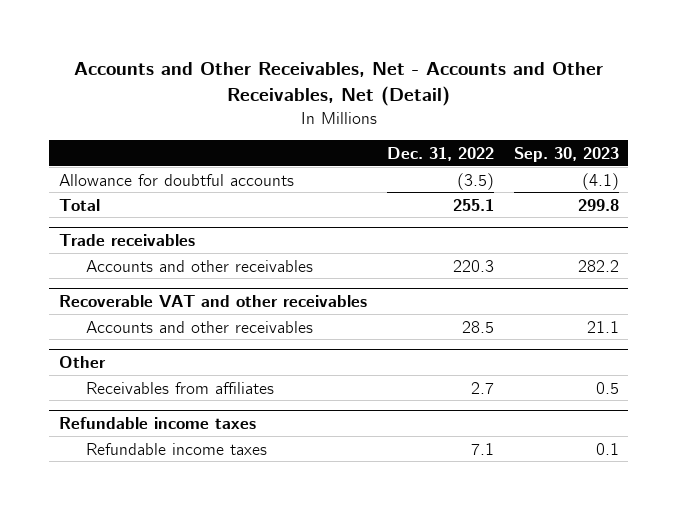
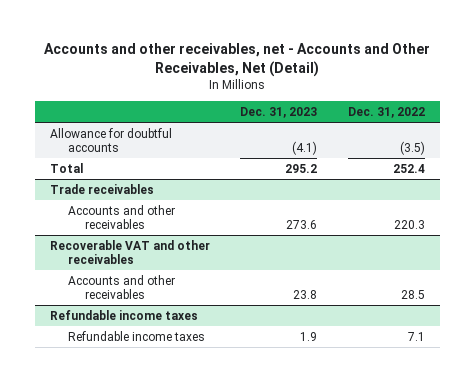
[73,62,603,107] Accounts and Other Receivables, Net - Accounts and Other Receivables, Net (Detail) -> [44,42,431,77] Accounts and other receivables, net - Accounts and Other Receivables, Net (Detail)
[513,146,619,162] Sep. 30, 2023 -> none
none -> [240,107,318,119] Dec. 31, 2023
[452,198,494,211] 255.1 -> [392,163,425,173] 252.4
[59,356,107,369] Other -> none
[85,381,274,394] Receivables from affiliates -> none

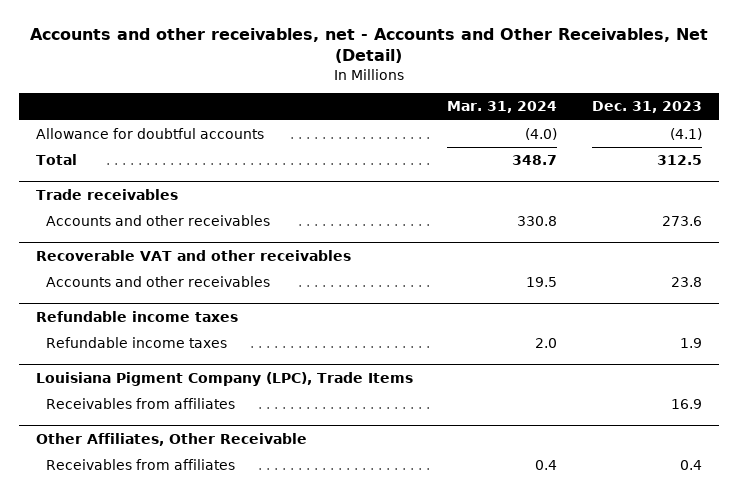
[347,107,425,119] Dec. 31, 2022 -> none
none -> [447,101,558,114] Mar. 31, 2024
[285,163,318,173] 295.2 -> [656,155,702,166] 312.5
none -> [35,371,413,386] Louisiana Pigment Company (LPC), Trade Items
none -> [46,398,236,410] Receivables from affiliates
none -> [35,432,307,446] Other Affiliates, Other Receivable
none -> [46,459,236,471] Receivables from affiliates

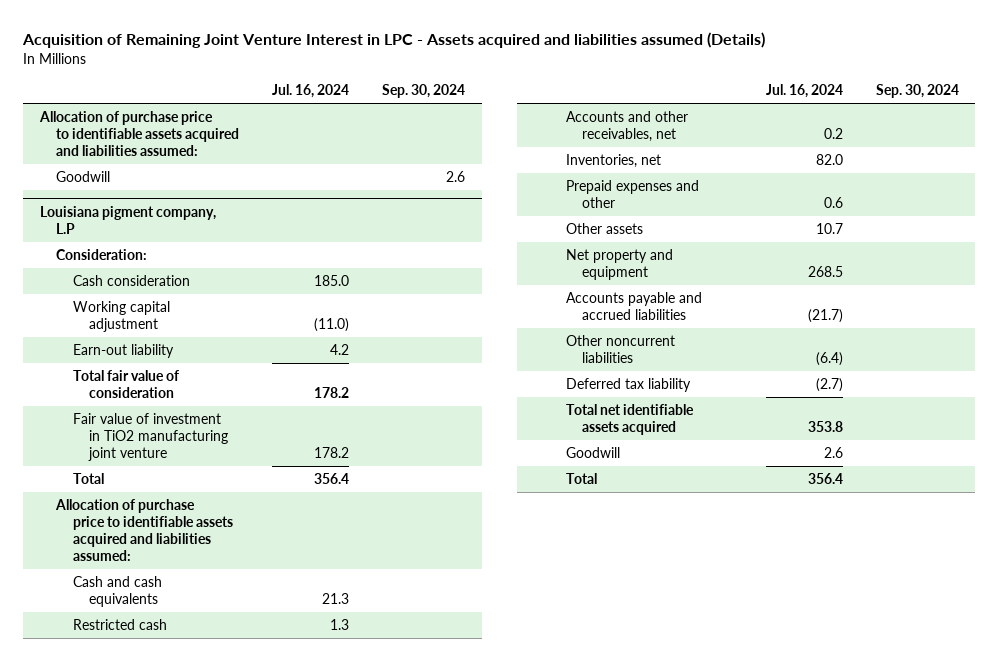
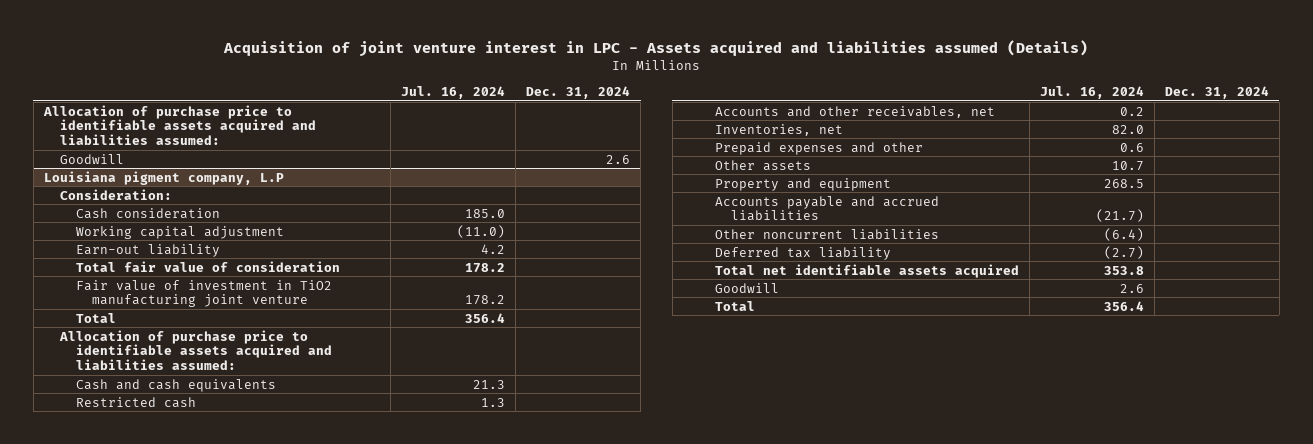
[22,31,766,48] Acquisition of Remaining Joint Venture Interest in LPC - Assets acquired and liabilities assumed (Details) -> [223,39,1089,57] Acquisition of joint venture interest in LPC - Assets acquired and liabilities assumed (Details)
[382,84,466,99] Sep. 30, 2024 -> none
none -> [526,86,631,100] Dec. 31, 2024
[565,248,673,281] Net property and equipment -> [714,177,891,191] Property and equipment

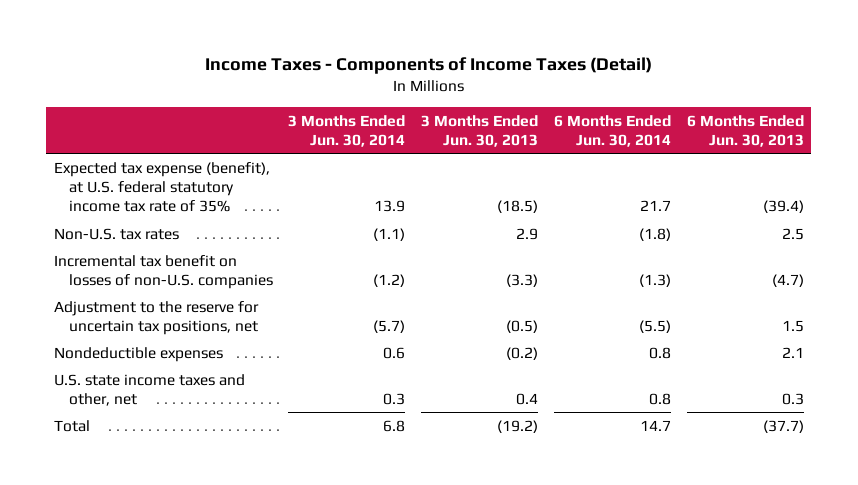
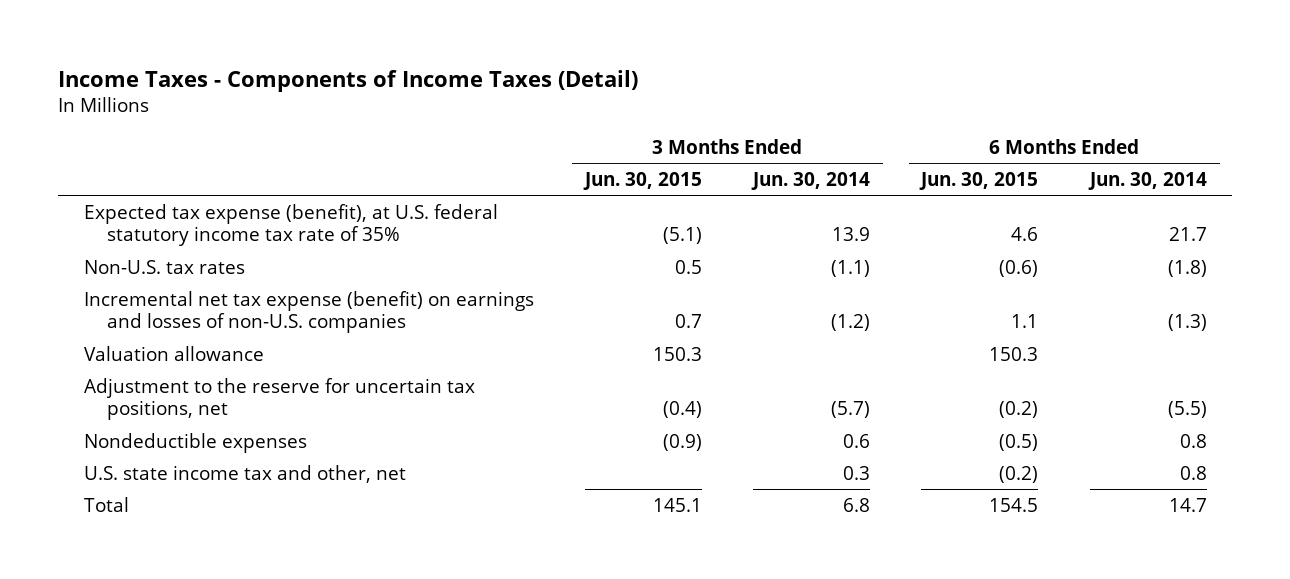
[421,114,539,147] 3 Months Ended Jun. 30, 2013 -> none
[686,114,804,147] 6 Months Ended Jun. 30, 2013 -> none
none -> [582,171,702,190] Jun. 30, 2015
none -> [919,171,1039,190] Jun. 30, 2015
[54,254,273,289] Incremental tax benefit on losses of non-U.S. companies -> [83,290,534,334] Incremental net tax expense (benefit) on earnings and losses of non-U.S. companies
none -> [83,345,264,361] Valuation allowance
[54,373,246,406] U.S. state income taxes and other, net -> [83,464,406,483] U.S. state income tax and other, net

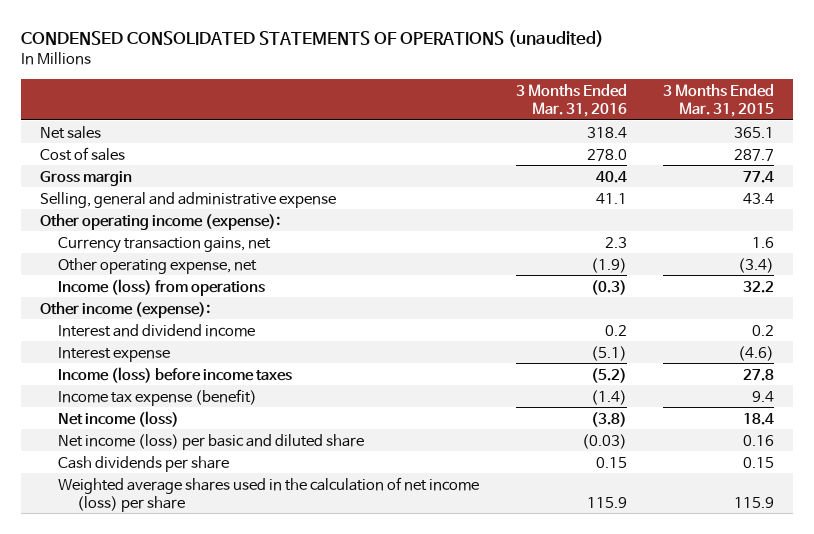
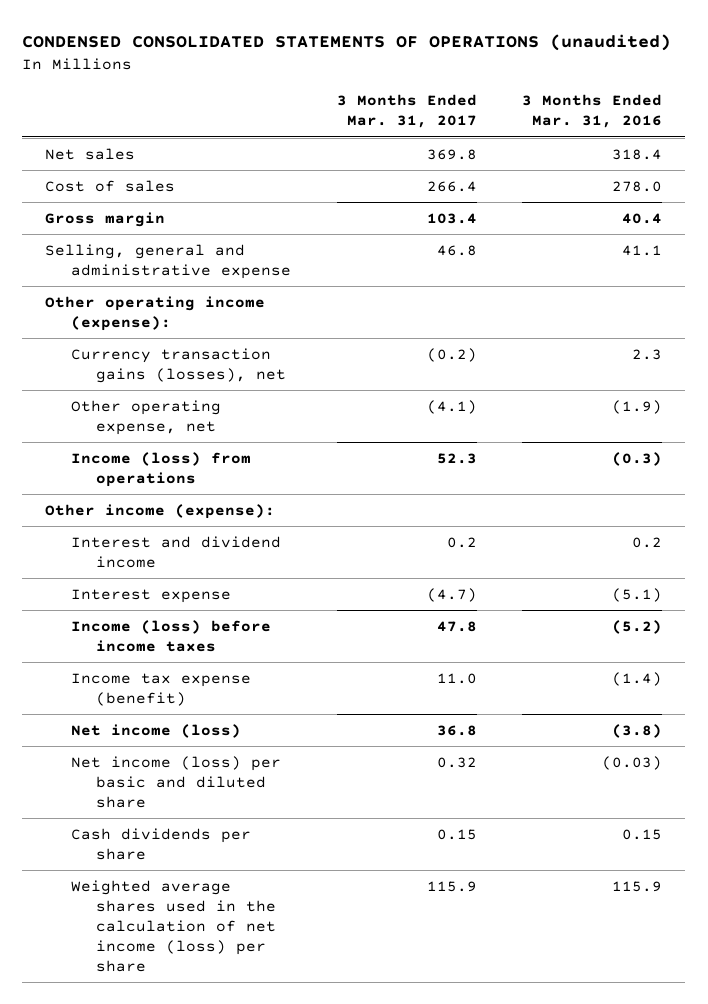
[663,83,775,117] 3 Months Ended Mar. 31, 2015 -> none
none -> [336,94,477,129] 3 Months Ended Mar. 31, 2017
[58,236,272,253] Currency transaction gains, net -> [70,347,286,383] Currency transaction gains (losses), net

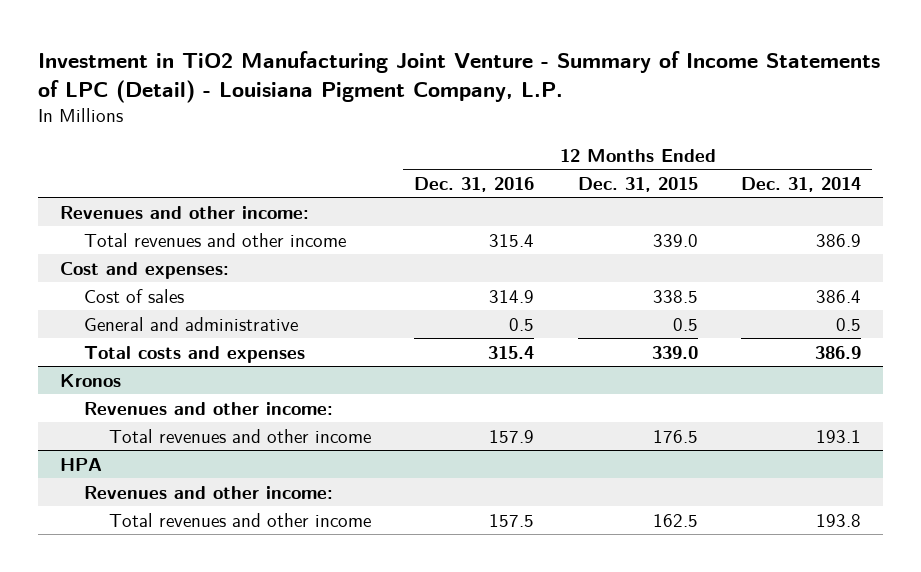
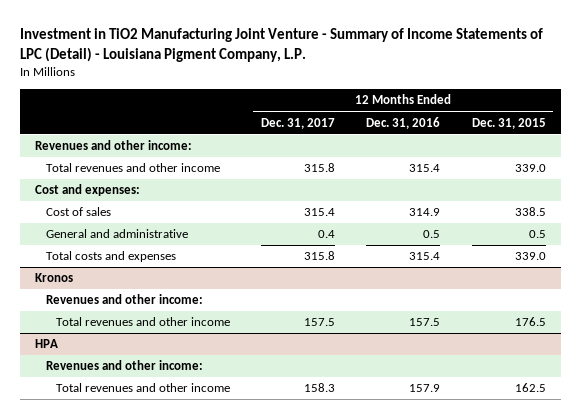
[740,176,861,192] Dec. 31, 2014 -> none
none -> [261,117,336,129] Dec. 31, 2017
[489,429,535,443] 157.9 -> [409,318,441,327] 157.5
[489,513,535,527] 157.5 -> [409,384,441,393] 157.9

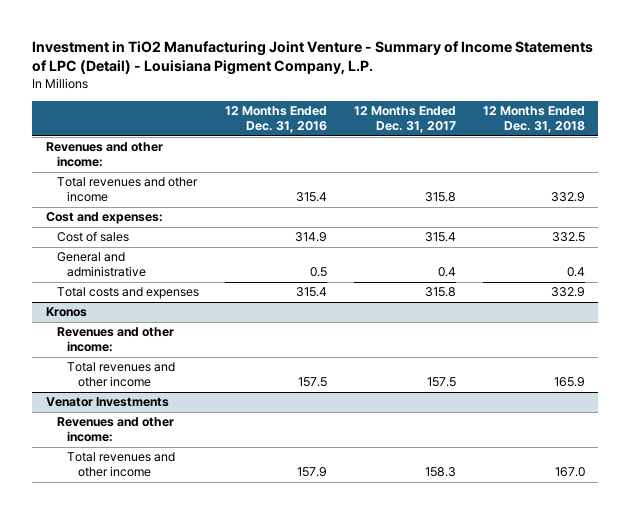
[471,117,546,129] Dec. 31, 2015 -> none
none -> [482,106,585,134] 12 Months Ended Dec. 31, 2018
[35,339,59,349] HPA -> [45,397,169,408] Venator Investments

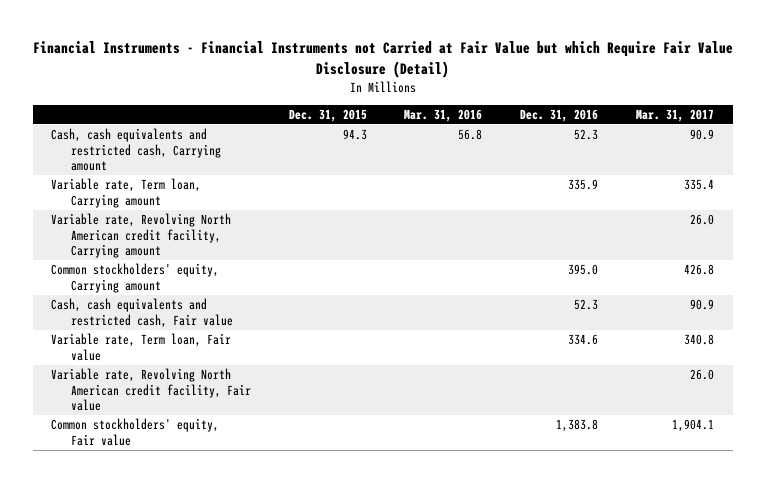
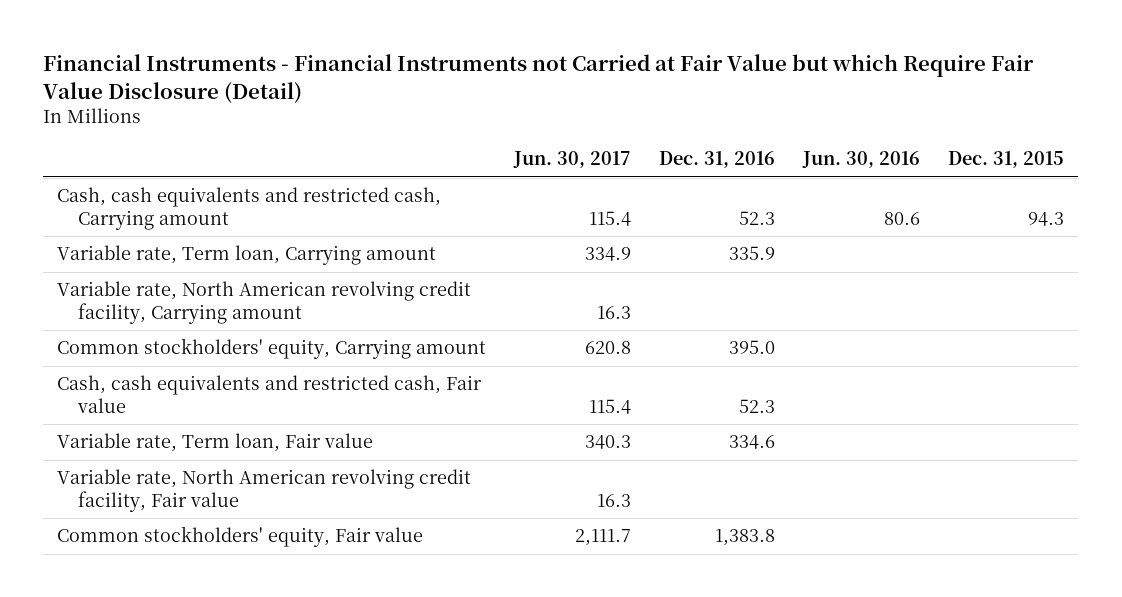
[404,108,483,122] Mar. 31, 2016 -> none
[635,108,714,122] Mar. 31, 2017 -> none
none -> [513,151,632,169] Jun. 30, 2017
none -> [802,151,921,169] Jun. 30, 2016
[51,213,232,258] Variable rate, Revolving North American credit facility, Carrying amount -> [57,281,472,324] Variable rate, North American revolving credit facility, Carrying amount
[51,368,252,411] Variable rate, Revolving North American credit facility, Fair value -> [57,469,472,512] Variable rate, North American revolving credit facility, Fair value

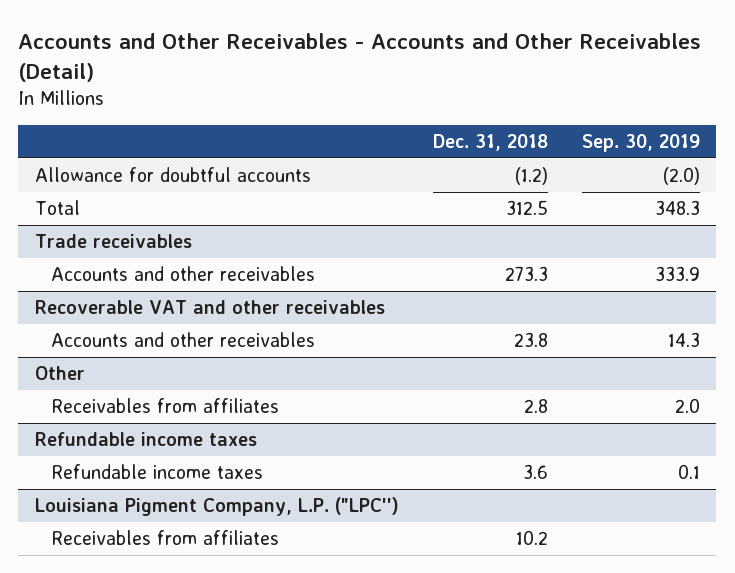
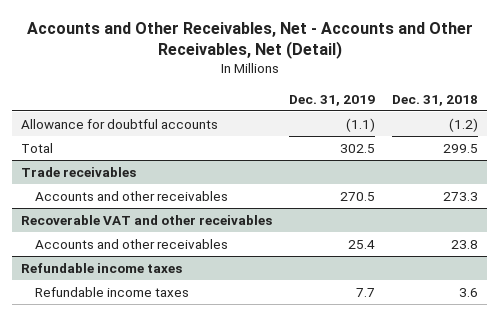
[18,32,702,82] Accounts and Other Receivables - Accounts and Other Receivables (Detail) -> [26,21,473,59] Accounts and Other Receivables, Net - Accounts and Other Receivables, Net (Detail)
[581,133,700,152] Sep. 30, 2019 -> none
none -> [289,94,376,106] Dec. 31, 2019
[505,200,548,216] 312.5 -> [443,143,479,153] 299.5
[35,366,86,381] Other -> none
[51,398,280,414] Receivables from affiliates -> none
[35,497,400,517] Louisiana Pigment Company, L.P. ("LPC'') -> none
[51,530,280,546] Receivables from affiliates -> none

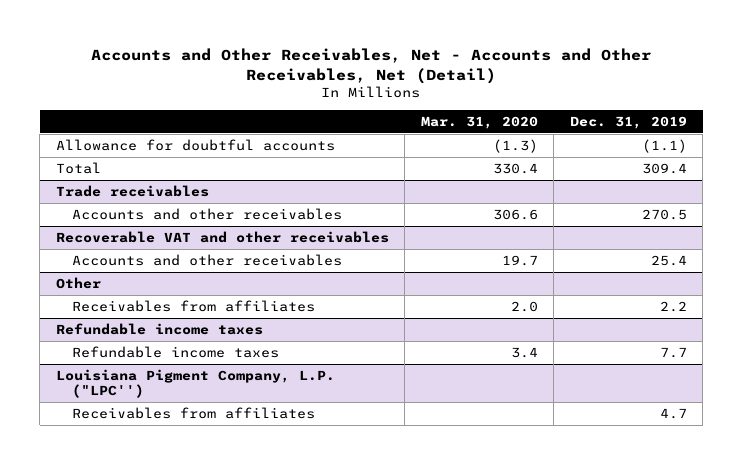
[392,94,479,106] Dec. 31, 2018 -> none
none -> [420,115,538,129] Mar. 31, 2020
[340,143,376,153] 302.5 -> [641,162,687,174] 309.4
none -> [55,276,101,289] Other
none -> [71,299,315,312] Receivables from affiliates
none -> [55,368,335,399] Louisiana Pigment Company, L.P. ("LPC'')
none -> [71,406,315,419] Receivables from affiliates

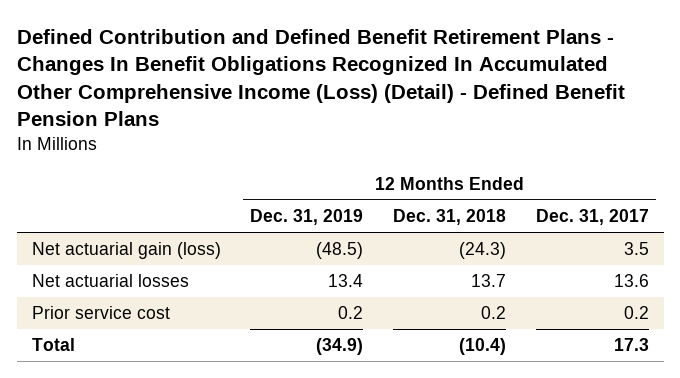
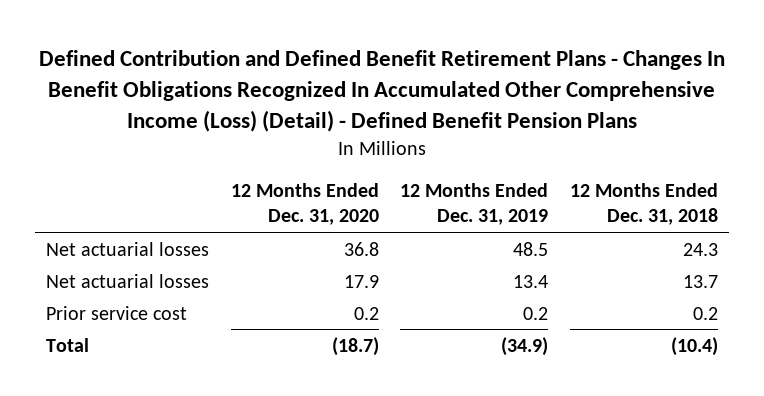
[535,208,649,225] Dec. 31, 2017 -> none
none -> [230,183,379,226] 12 Months Ended Dec. 31, 2020
[31,242,221,260] Net actuarial gain (loss) -> [45,241,209,256] Net actuarial losses
[316,242,364,260] (48.5) -> [513,241,549,256] 48.5
[459,242,507,260] (24.3) -> [683,242,719,256] 24.3

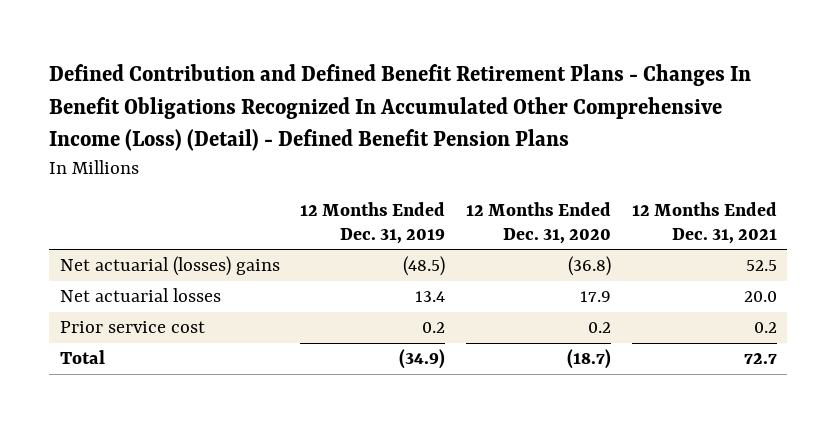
[570,183,719,226] 12 Months Ended Dec. 31, 2018 -> none
none -> [631,201,777,244] 12 Months Ended Dec. 31, 2021
[45,241,209,256] Net actuarial losses -> [59,256,280,277] Net actuarial (losses) gains
[343,241,379,256] 36.8 -> [568,256,612,277] (36.8)
[513,241,549,256] 48.5 -> [403,256,446,277] (48.5)

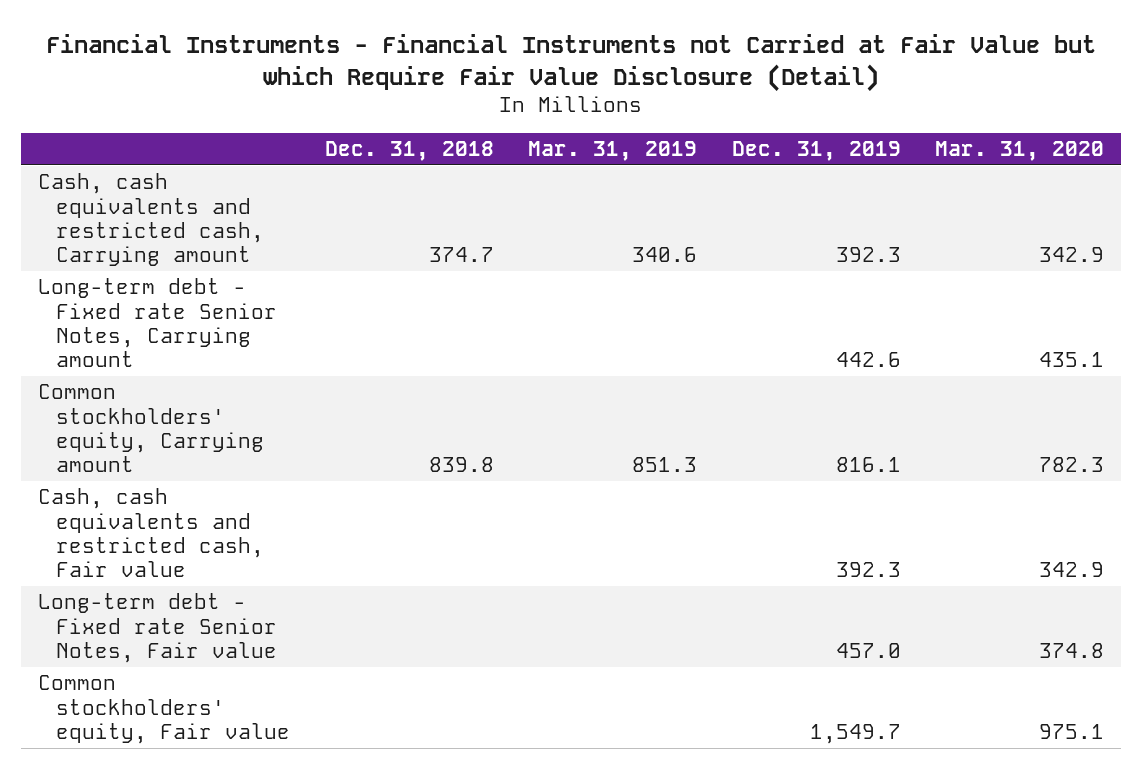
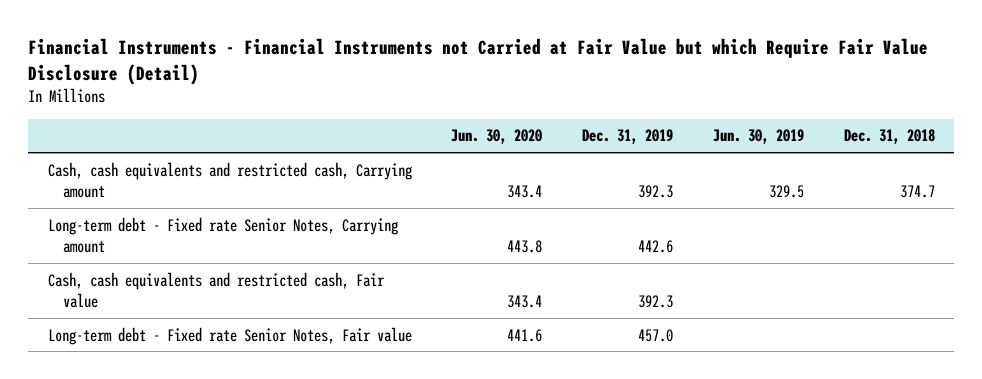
[528,140,698,161] Mar. 31, 2019 -> none
[935,140,1105,161] Mar. 31, 2020 -> none
none -> [451,129,543,145] Jun. 30, 2020
none -> [712,129,804,145] Jun. 30, 2019
[37,384,265,473] Common stockholders' equity, Carrying amount -> none
[37,675,291,744] Common stockholders' equity, Fair value -> none

